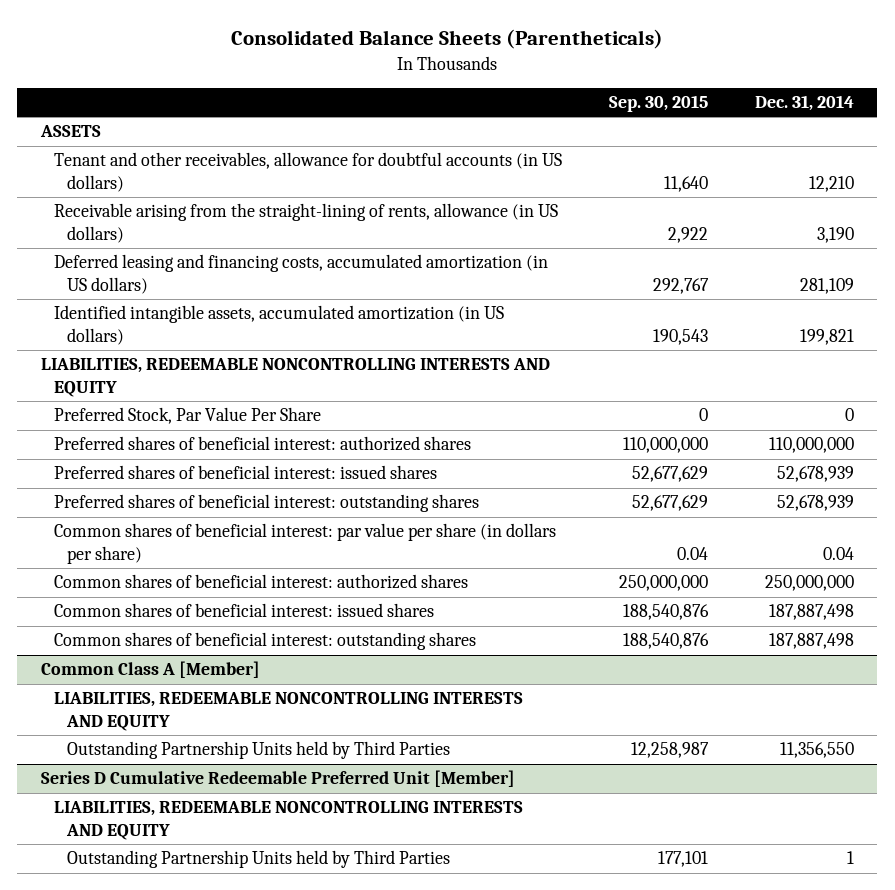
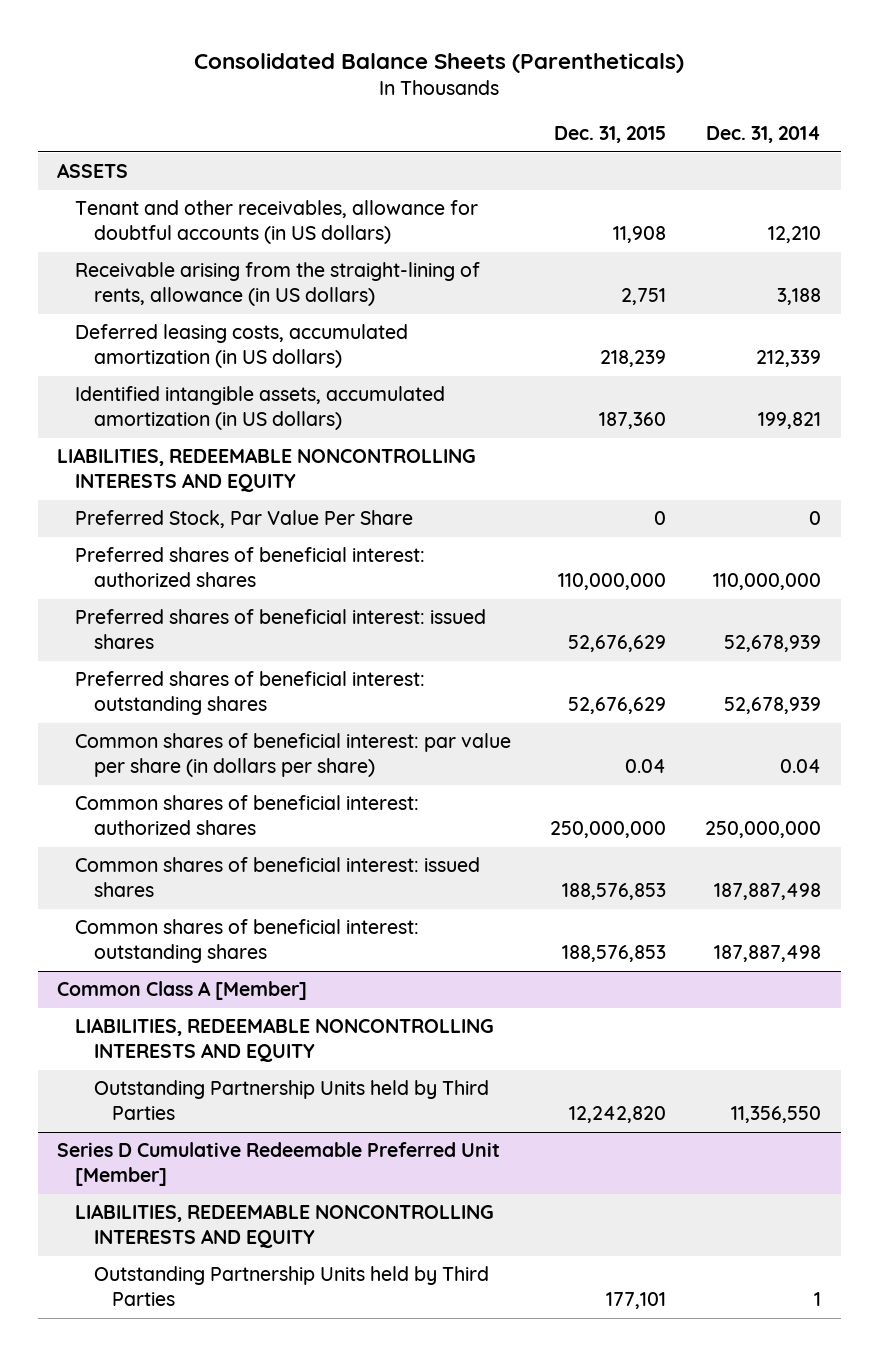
[608,95,708,113] Sep. 30, 2015 -> none
none -> [554,126,667,144] Dec. 31, 2015
[816,226,854,243] 3,190 -> [777,288,822,306] 3,188
[53,254,548,294] Deferred leasing and financing costs, accumulated amortization (in US dollars) -> [75,324,409,369] Deferred leasing costs, accumulated amortization (in US dollars)
[799,277,854,294] 281,109 -> [756,350,822,368] 212,339

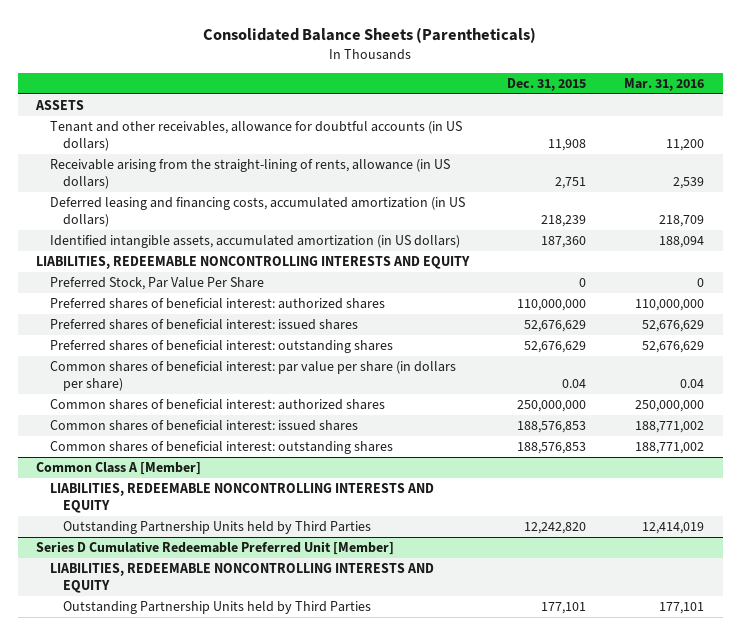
[706,126,822,144] Dec. 31, 2014 -> none
none -> [623,77,704,91] Mar. 31, 2016
[75,324,409,369] Deferred leasing costs, accumulated amortization (in US dollars) -> [49,197,465,228] Deferred leasing and financing costs, accumulated amortization (in US dollars)

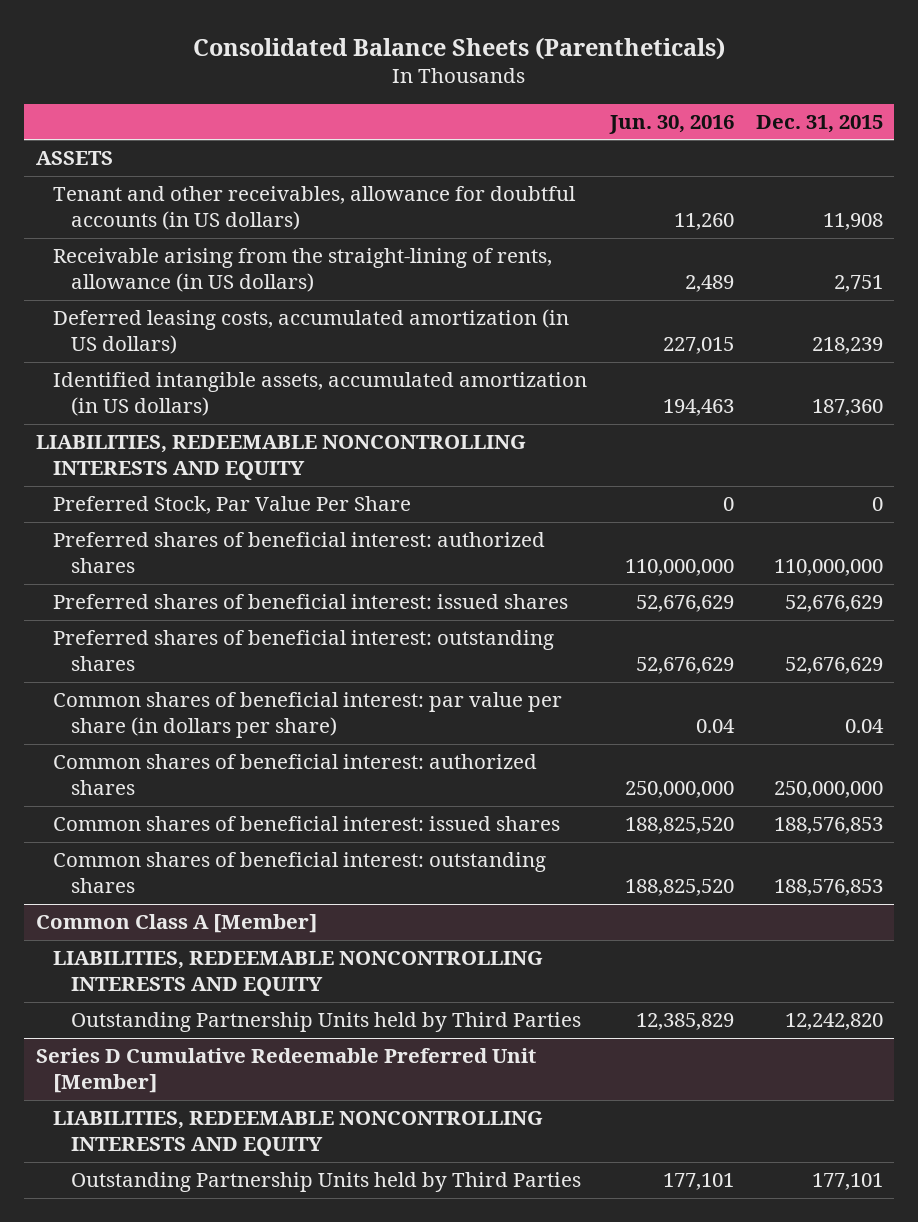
[623,77,704,91] Mar. 31, 2016 -> none
none -> [608,114,734,134] Jun. 30, 2016
[49,197,465,228] Deferred leasing and financing costs, accumulated amortization (in US dollars) -> [53,309,570,355] Deferred leasing costs, accumulated amortization (in US dollars)

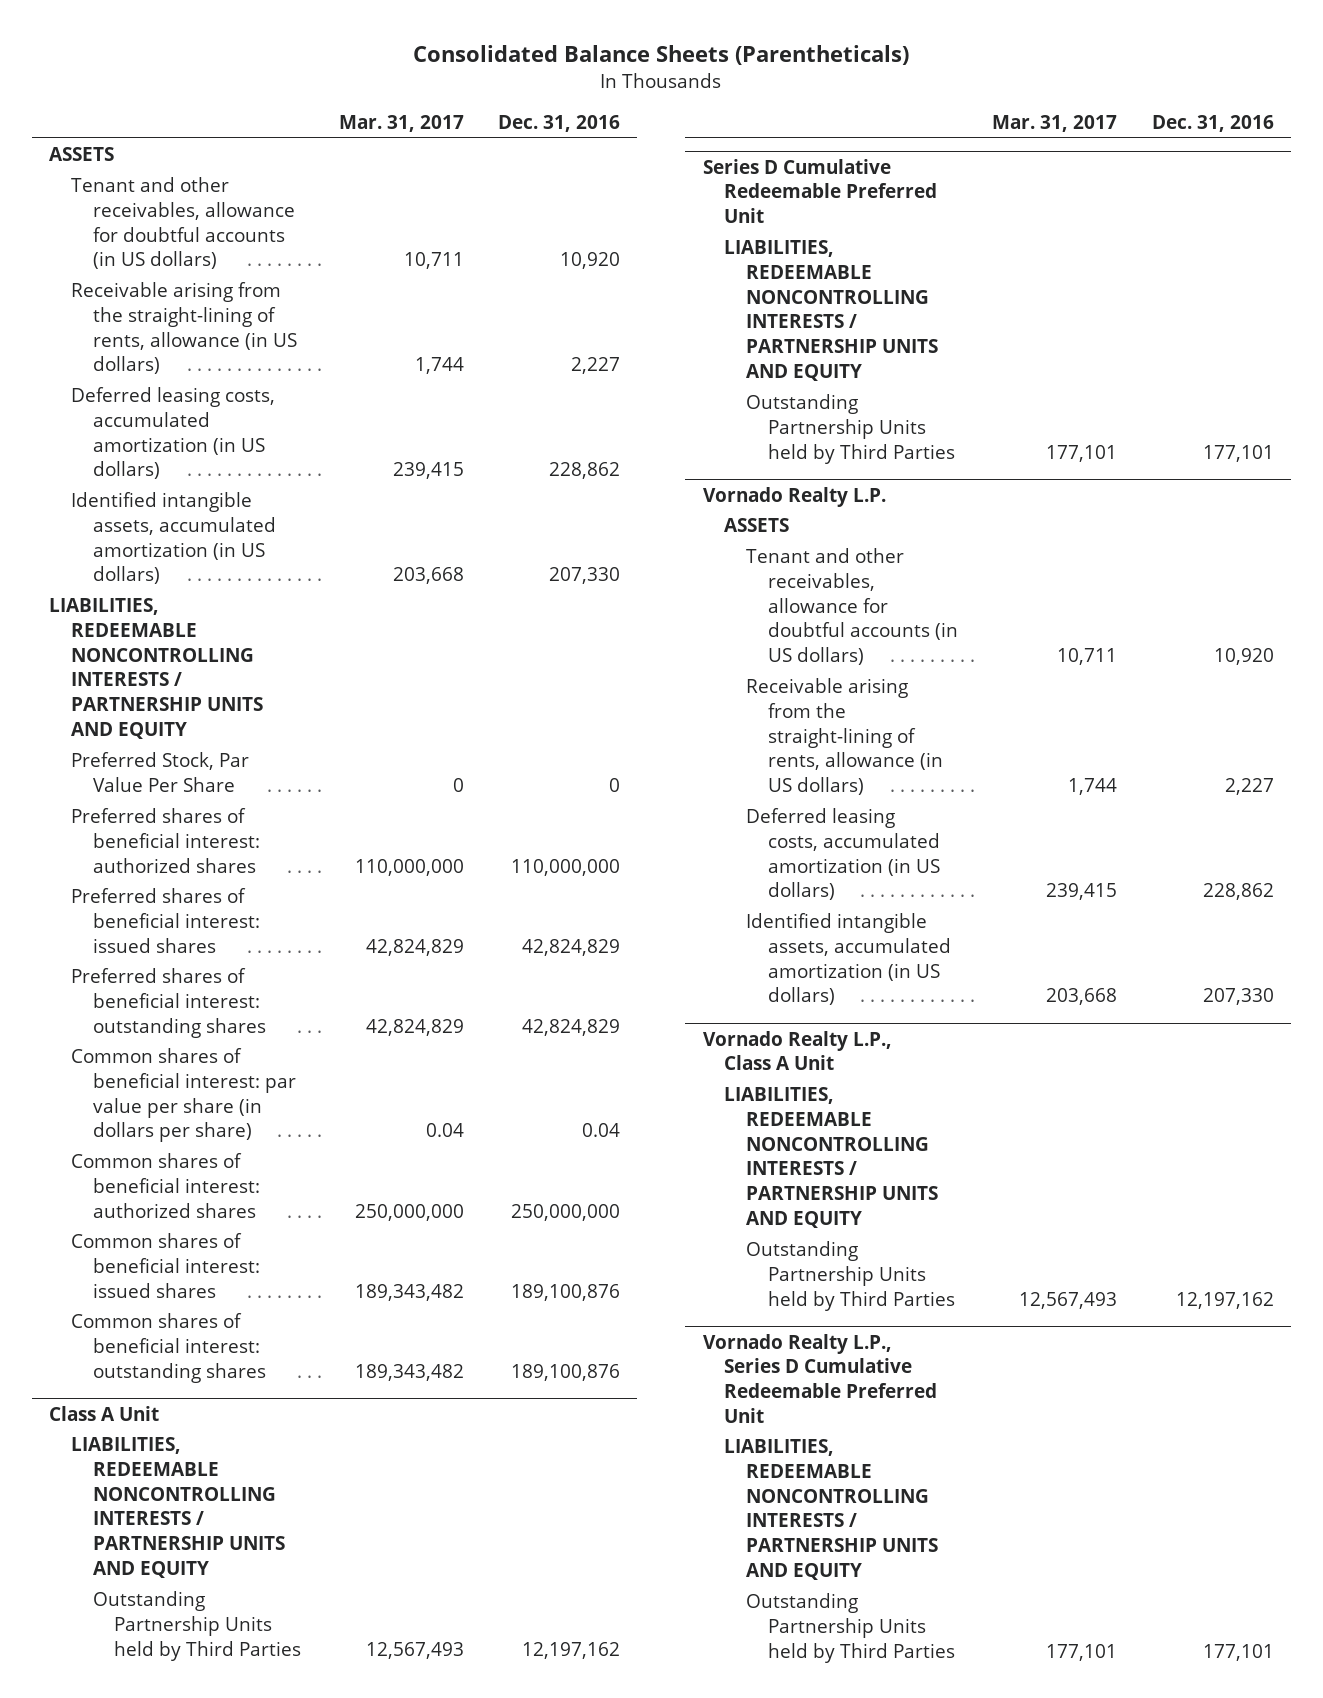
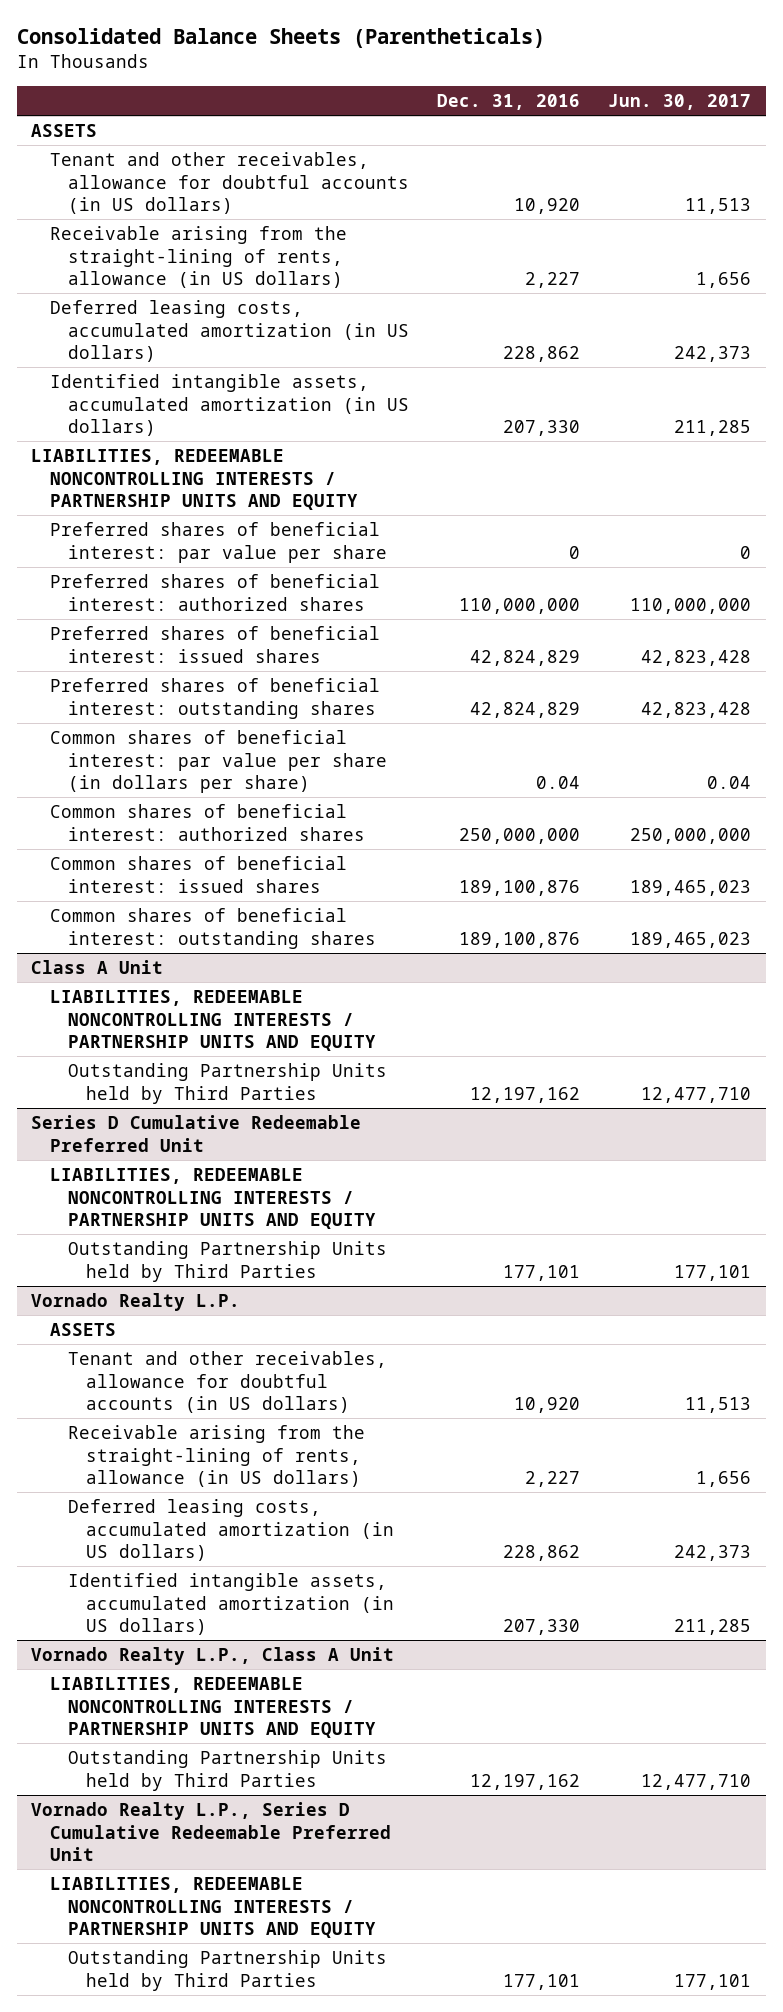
[338,115,464,133] Mar. 31, 2017 -> none
none -> [608,93,752,110] Jun. 30, 2017
[70,752,249,792] Preferred Stock, Par Value Per Share -> [49,521,387,563] Preferred shares of beneficial interest: par value per share

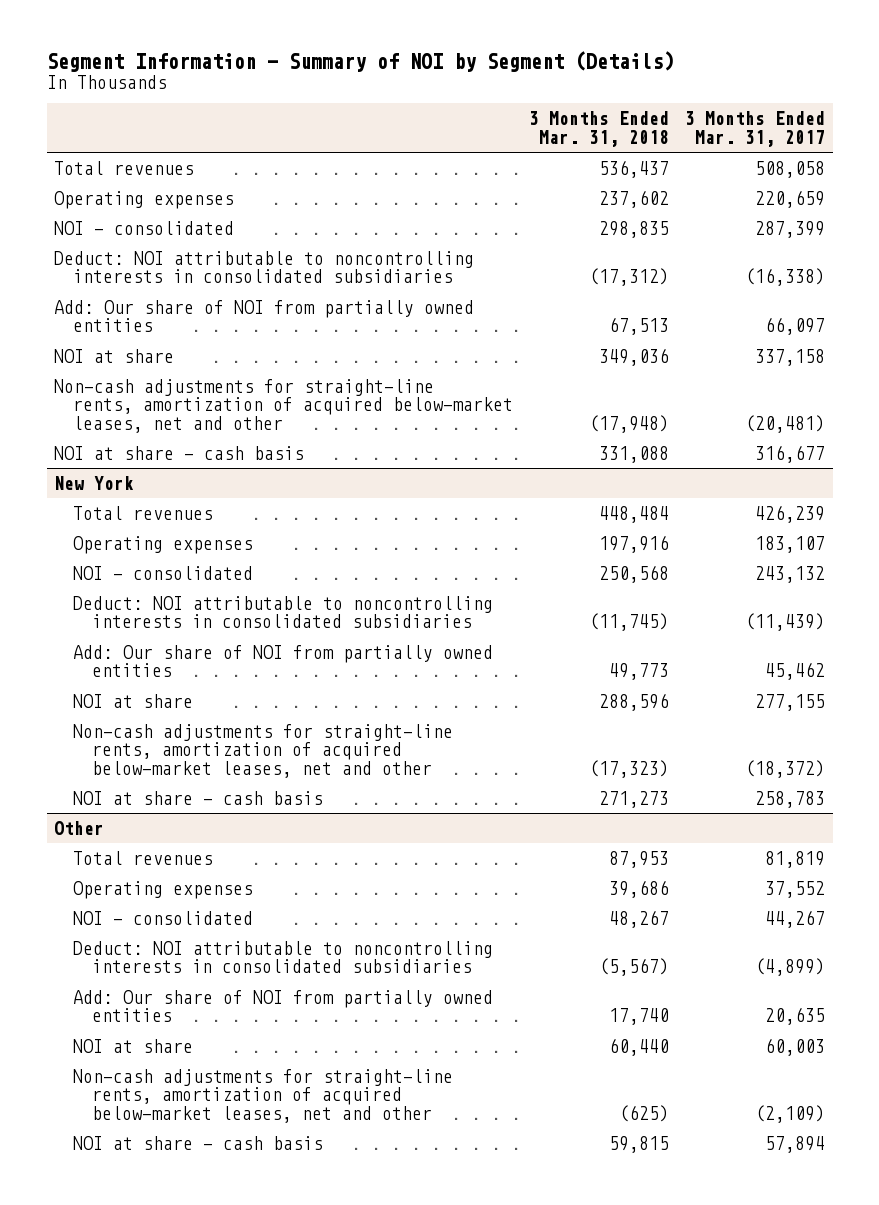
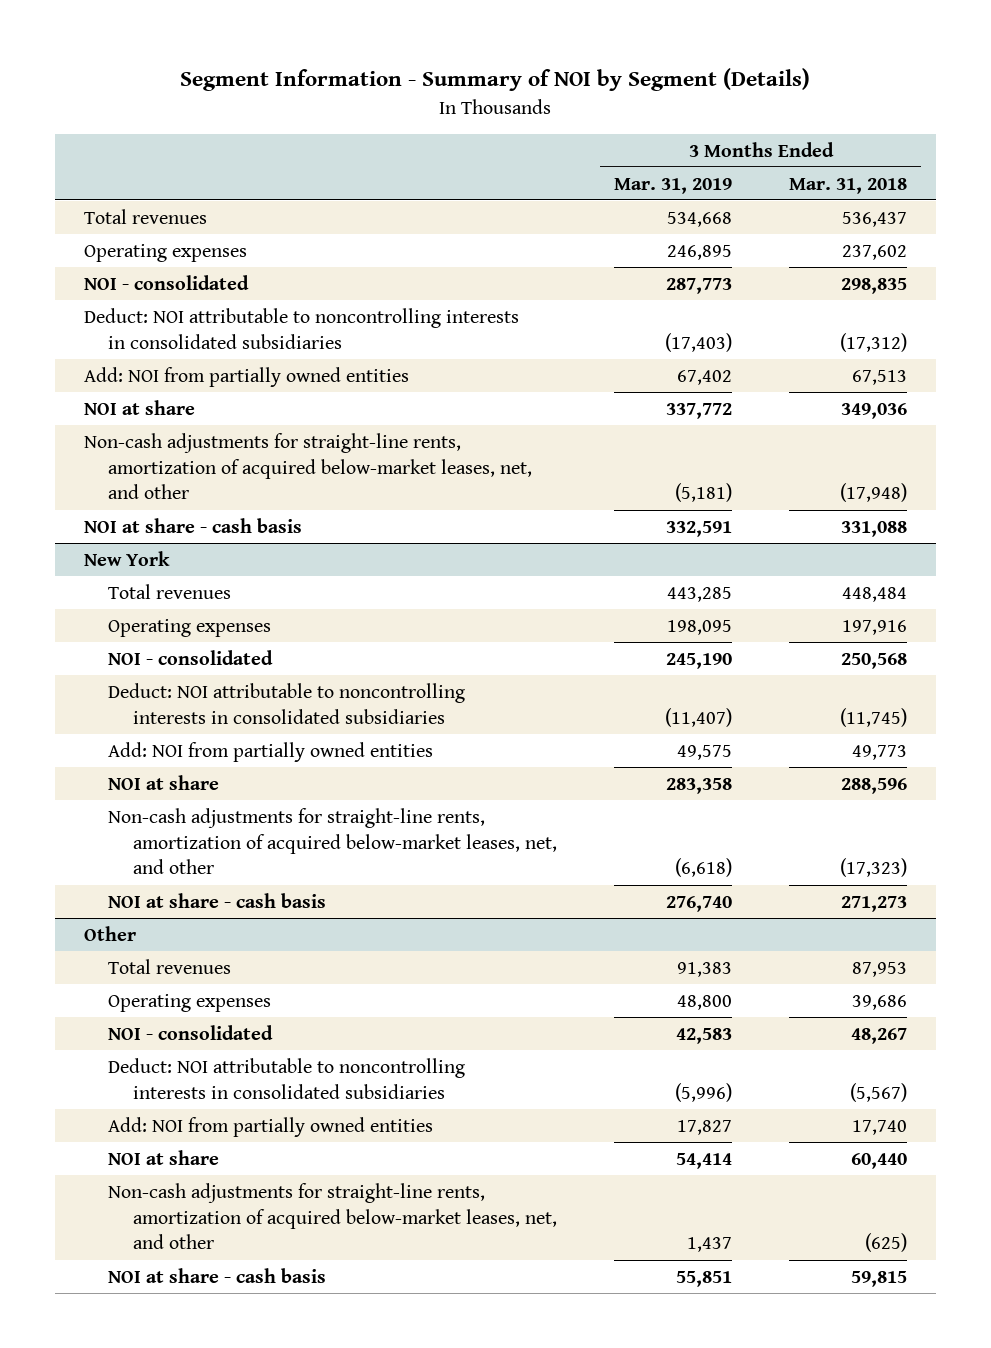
[684,111,825,147] 3 Months Ended Mar. 31, 2017 -> none
none -> [614,177,733,194] Mar. 31, 2019
[54,299,475,333] Add: Our share of NOI from partially owned entities -> [83,366,409,387] Add: NOI from partially owned entities
[54,378,514,433] Non-cash adjustments for straight-line rents, amortization of acquired below-market leases, net and other -> [83,432,533,500] Non-cash adjustments for straight-line rents, amortization of acquired below-market leases, net, and other
[73,644,494,678] Add: Our share of NOI from partially owned entities -> [108,741,434,762] Add: NOI from partially owned entities
[73,723,454,778] Non-cash adjustments for straight-line rents, amortization of acquired below-market leases, net and other -> [108,807,558,875] Non-cash adjustments for straight-line rents, amortization of acquired below-market leases, net, and other
[73,989,494,1023] Add: Our share of NOI from partially owned entities -> [108,1116,434,1137] Add: NOI from partially owned entities
[73,1068,454,1123] Non-cash adjustments for straight-line rents, amortization of acquired below-market leases, net and other -> [108,1182,558,1250] Non-cash adjustments for straight-line rents, amortization of acquired below-market leases, net, and other

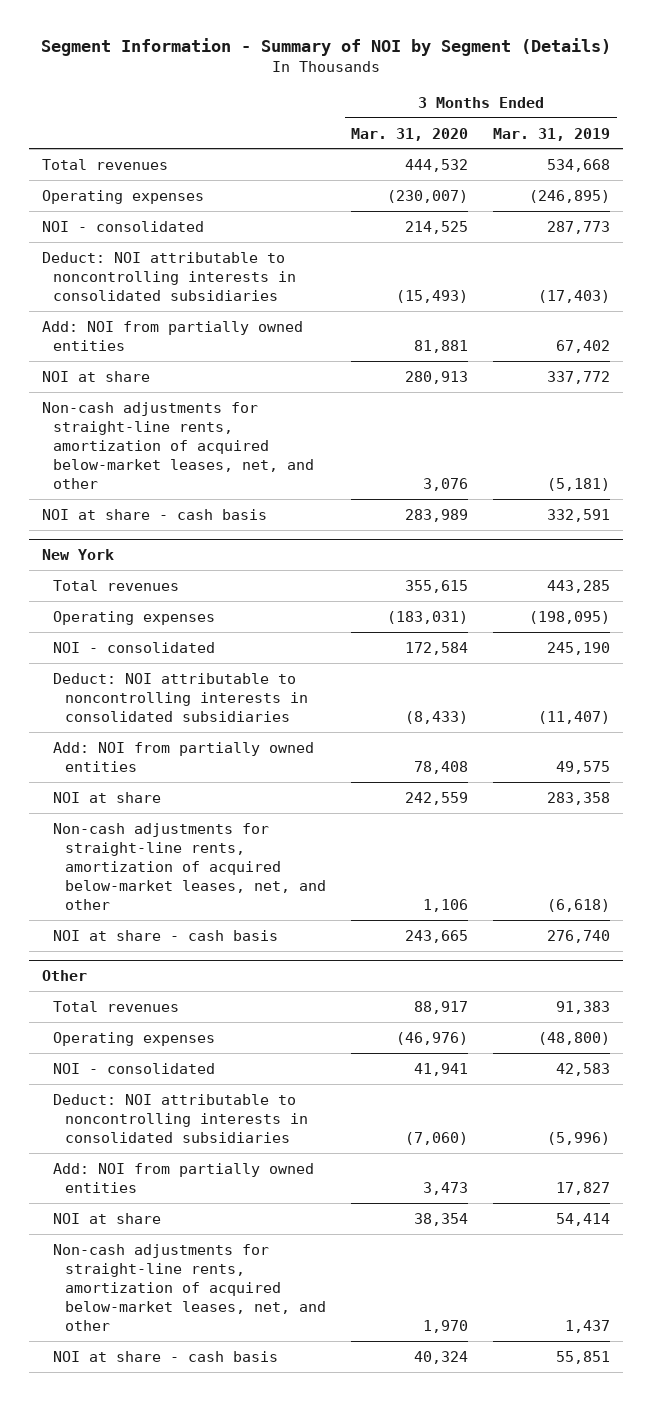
[789,177,908,194] Mar. 31, 2018 -> none
none -> [351,127,469,141] Mar. 31, 2020
[667,244,733,260] 246,895 -> [529,189,611,203] (246,895)
[667,619,733,635] 198,095 -> [529,610,611,624] (198,095)
[677,994,733,1010] 48,800 -> [538,1031,611,1045] (48,800)

